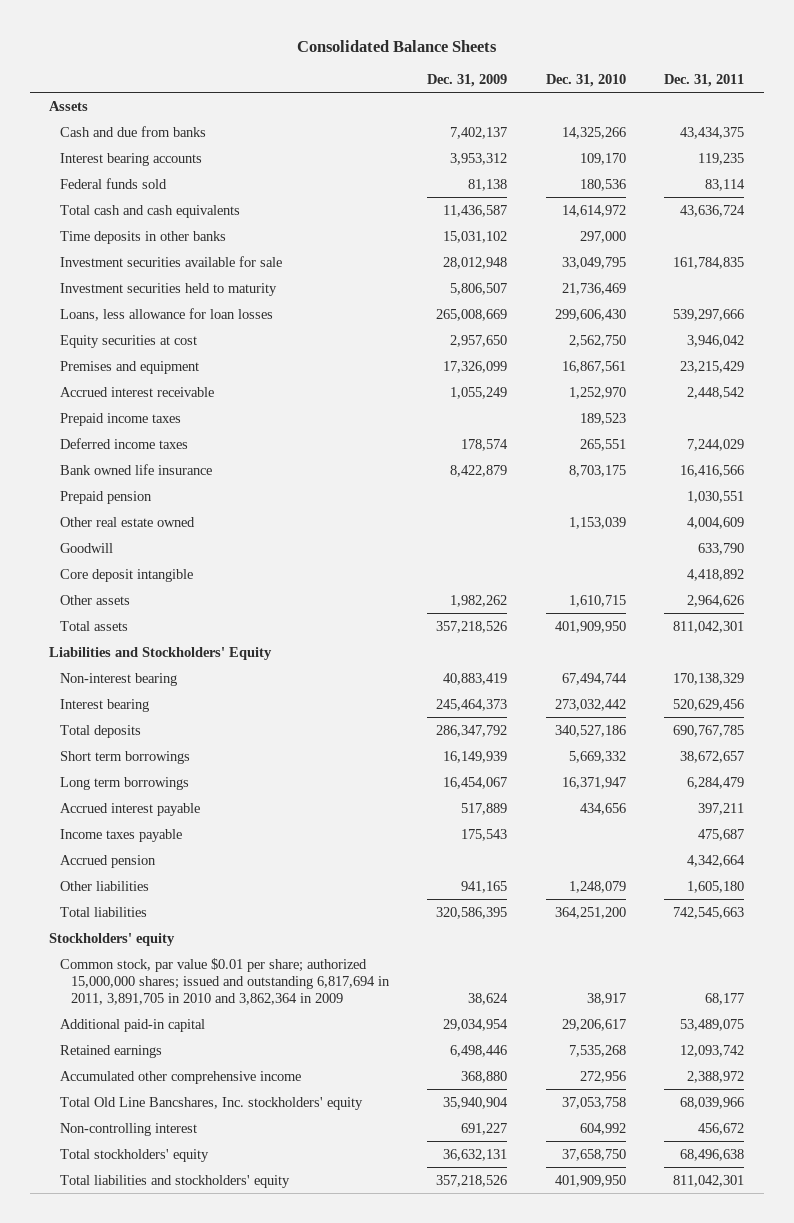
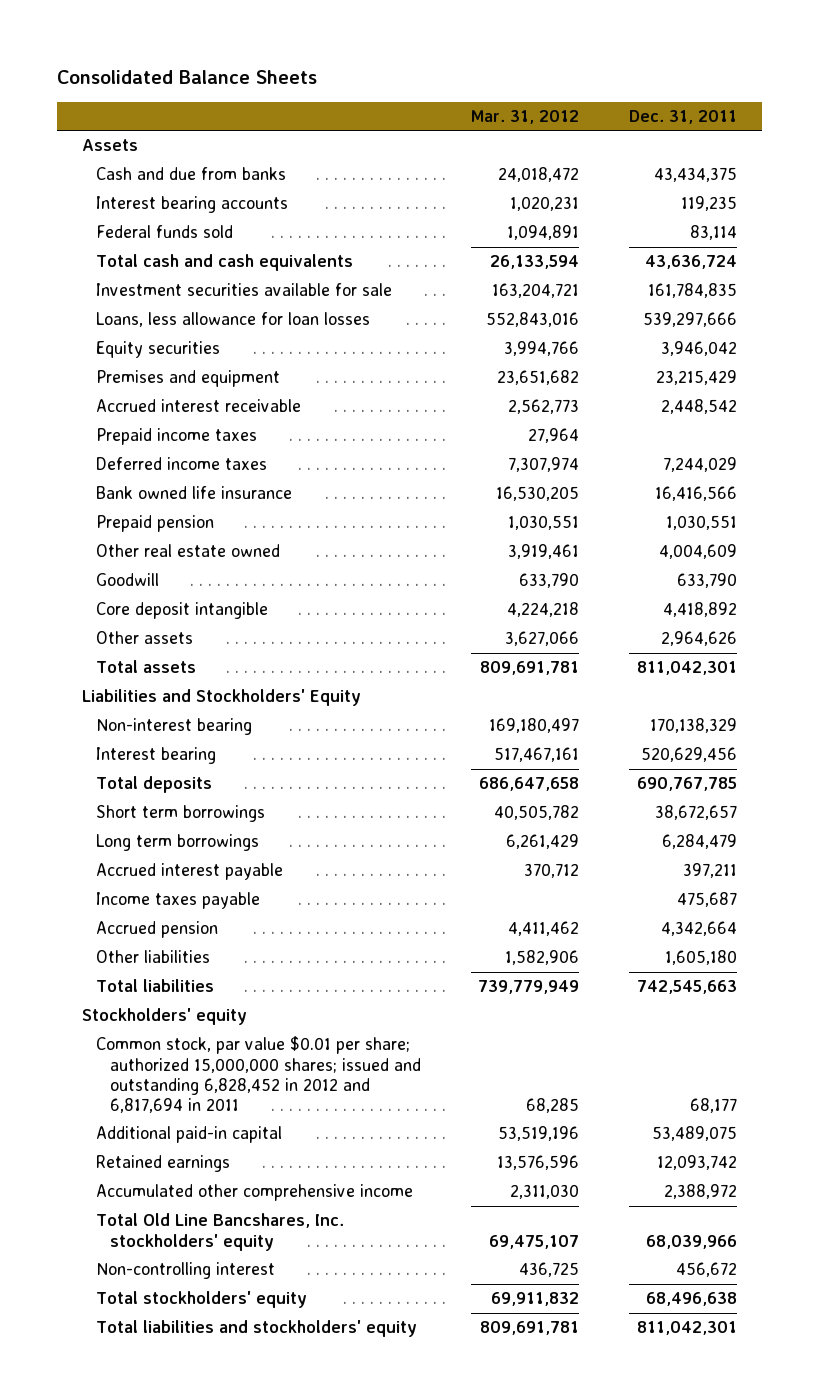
[427,74,508,88] Dec. 31, 2009 -> none
[545,74,626,88] Dec. 31, 2010 -> none
none -> [470,109,579,124] Mar. 31, 2012
[60,230,227,244] Time deposits in other banks -> none
[60,282,278,296] Investment securities held to maturity -> none
[60,334,198,348] Equity securities at cost -> [95,341,220,359] Equity securities
[60,957,390,1005] Common stock, par value $0.01 per share; authorized 15,000,000 shares; issued and outstanding 6,817,694 in 2011, 3,891,705 in 2010 and 3,862,364 in 2009 -> [95,1036,421,1114] Common stock, par value $0.01 per share; authorized 15,000,000 shares; issued and outstanding 6,828,452 in 2012 and 6,817,694 in 2011

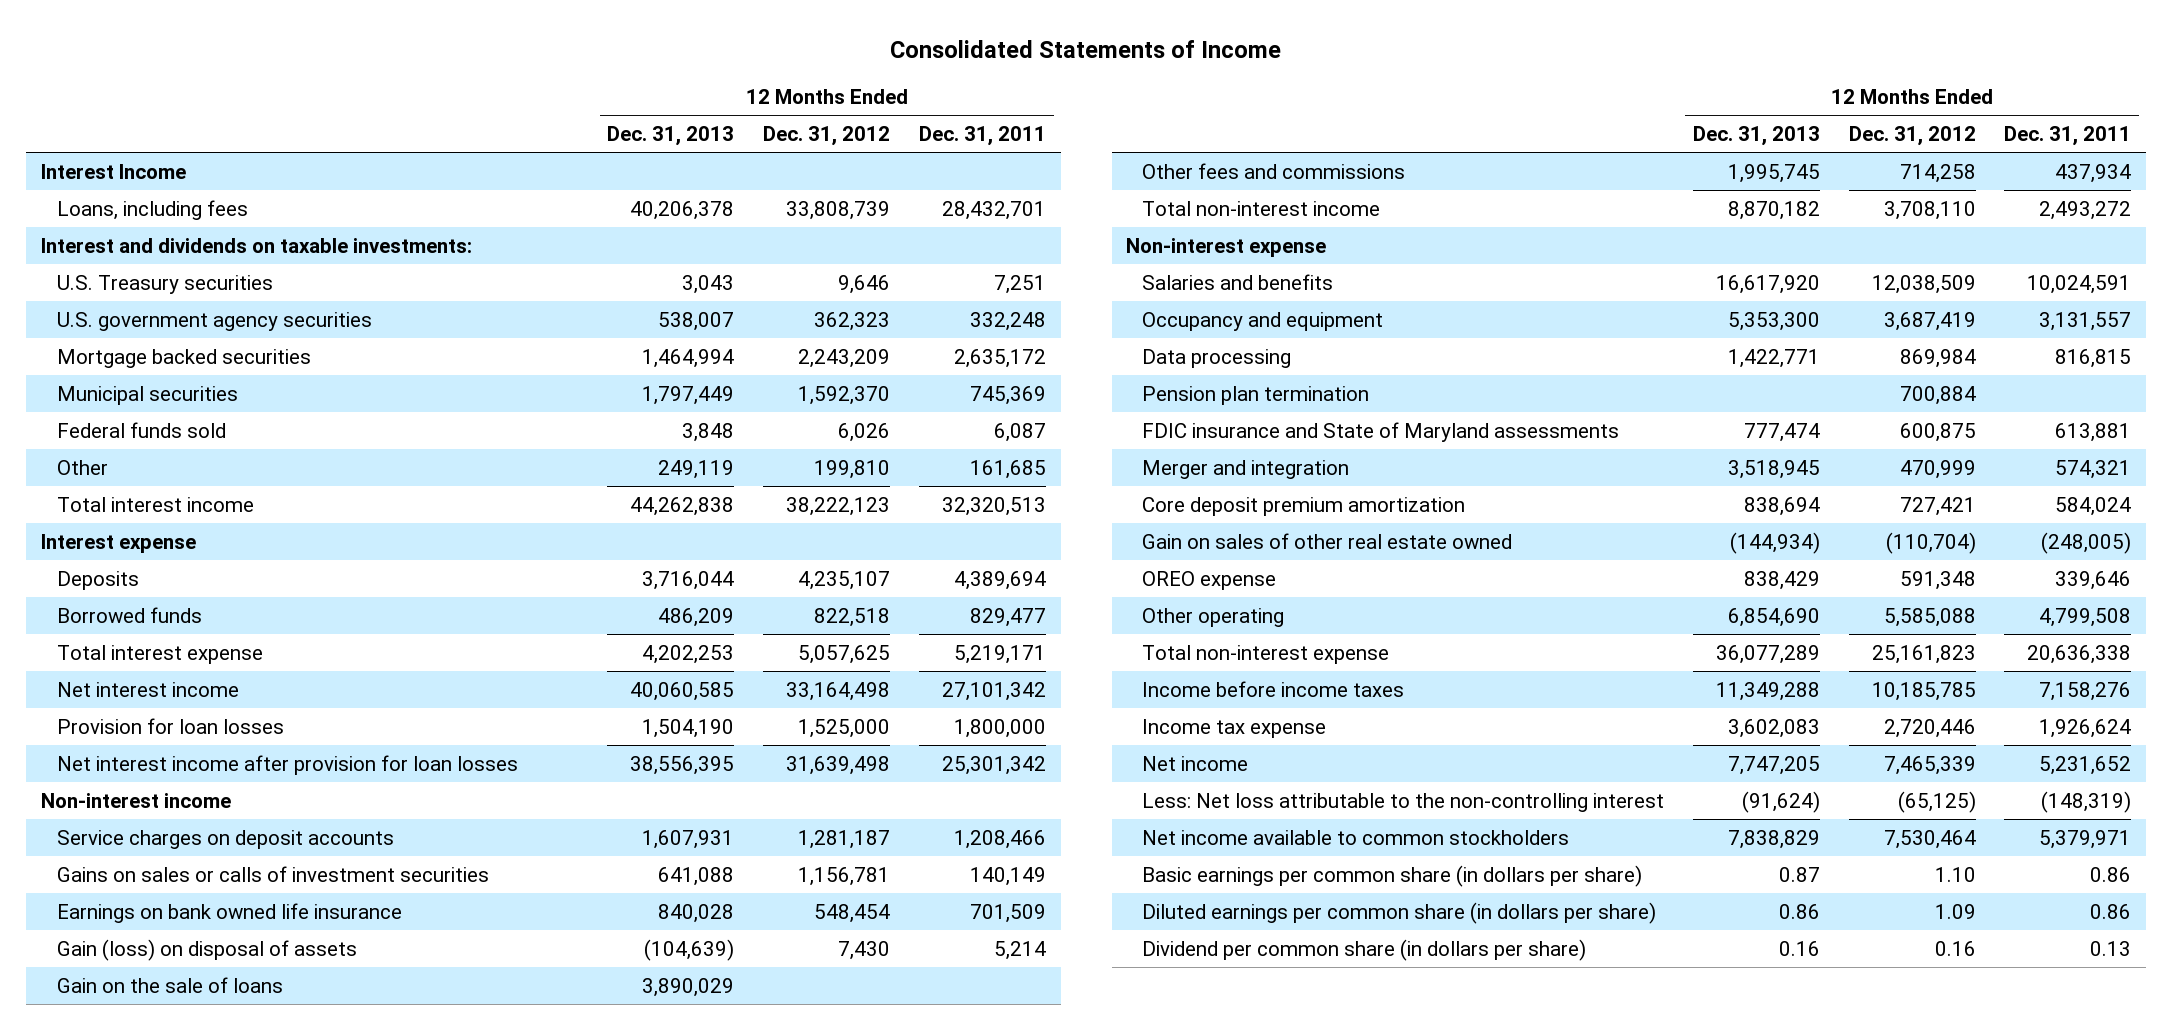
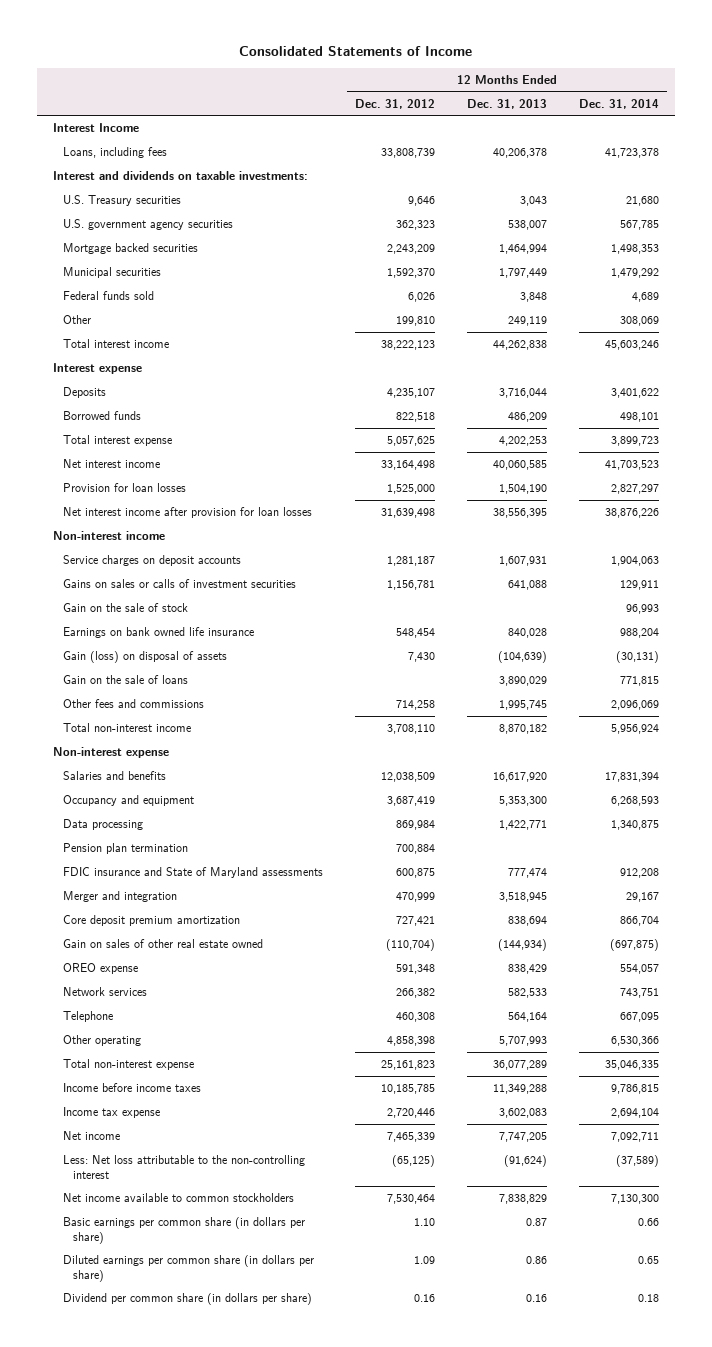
[919,125,1047,146] Dec. 31, 2011 -> none
none -> [578,98,659,109] Dec. 31, 2014
none -> [62,603,188,613] Gain on the sale of stock
none -> [62,987,147,997] Network services
none -> [62,1011,113,1023] Telephone
[1727,607,1820,627] 6,854,690 -> [498,1036,547,1047] 5,707,993
[1883,607,1976,627] 5,585,088 -> [386,1036,435,1047] 4,858,398

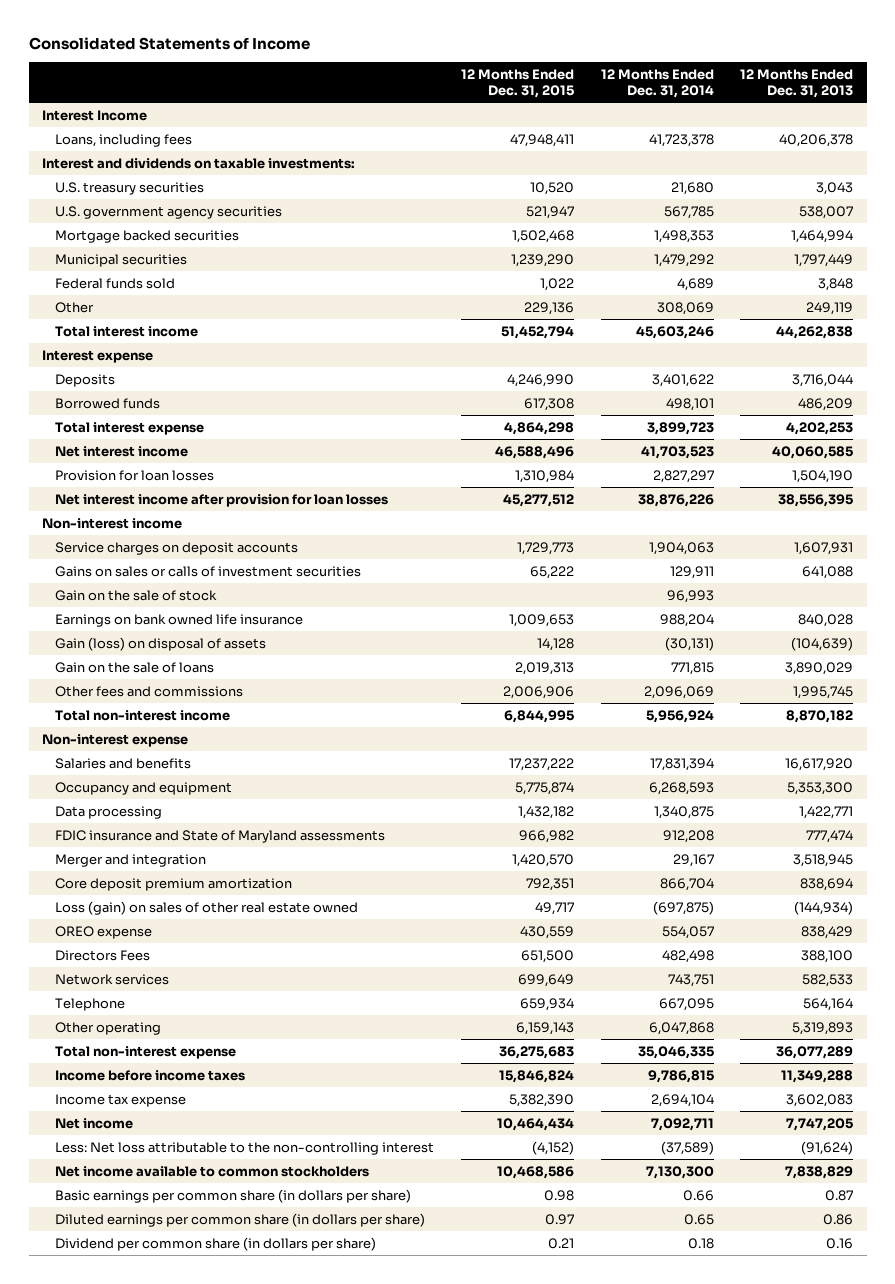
[354,98,435,109] Dec. 31, 2012 -> none
none -> [461,68,575,98] 12 Months Ended Dec. 31, 2015
[62,195,181,207] U.S. Treasury securities -> [55,181,205,195] U.S. treasury securities
[62,843,188,855] Pension plan termination -> none
[62,939,263,949] Gain on sales of other real estate owned -> [55,900,359,915] Loss (gain) on sales of other real estate owned
none -> [55,949,151,961] Directors Fees
[498,1036,547,1047] 5,707,993 -> [792,1021,854,1035] 5,319,893
[610,1036,659,1047] 6,530,366 -> [648,1021,714,1035] 6,047,868

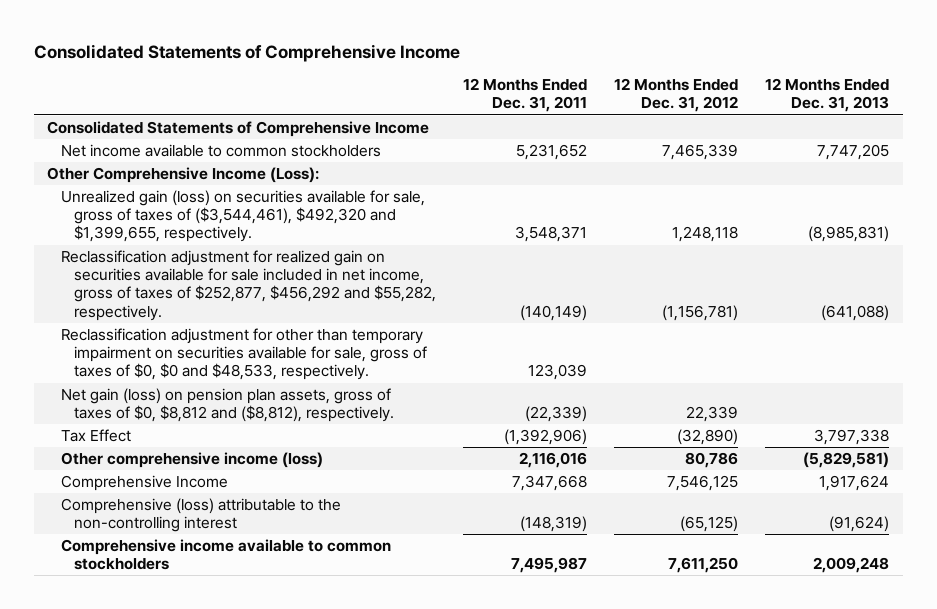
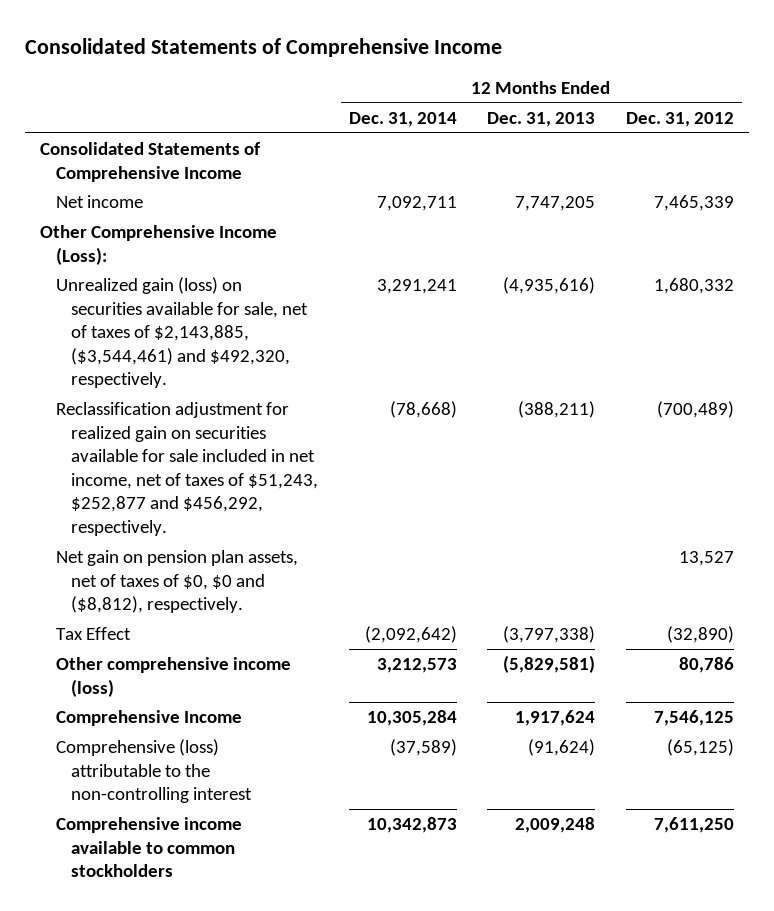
[462,78,587,113] 12 Months Ended Dec. 31, 2011 -> none
none -> [348,111,457,127] Dec. 31, 2014
[60,143,381,157] Net income available to common stockholders -> [55,194,143,208] Net income
[60,327,427,381] Reclassification adjustment for other than temporary impairment on securities available for sale, gross of taxes of $0, $0 and $48,533, respectively. -> none
[60,189,425,243] Unrealized gain (loss) on securities available for sale, gross of taxes of ($3,544,461), $492,320 and $1,399,655, respectively. -> [55,276,309,389] Unrealized gain (loss) on securities available for sale, net of taxes of $2,143,885, ($3,544,461) and $492,320, respectively.
[672,226,739,243] 1,248,118 -> [653,277,734,294] 1,680,332
[808,226,890,243] (8,985,831) -> [503,276,596,294] (4,935,616)
[60,249,436,321] Reclassification adjustment for realized gain on securities available for sale included in net income, gross of taxes of $252,877, $456,292 and $55,282, respectively. -> [55,401,319,536] Reclassification adjustment for realized gain on securities available for sale included in net income, net of taxes of $51,243, $252,877 and $456,292, respectively.
[662,304,739,321] (1,156,781) -> [656,400,734,418] (700,489)
[821,304,890,321] (641,088) -> [518,400,596,418] (388,211)
[60,387,394,423] Net gain (loss) on pension plan assets, gross of taxes of $0, $8,812 and ($8,812), respectively. -> [55,549,298,614] Net gain on pension plan assets, net of taxes of $0, $0 and ($8,812), respectively.
[686,406,739,423] 22,339 -> [678,550,734,566] 13,527
[814,428,890,445] 3,797,338 -> [503,625,596,643] (3,797,338)

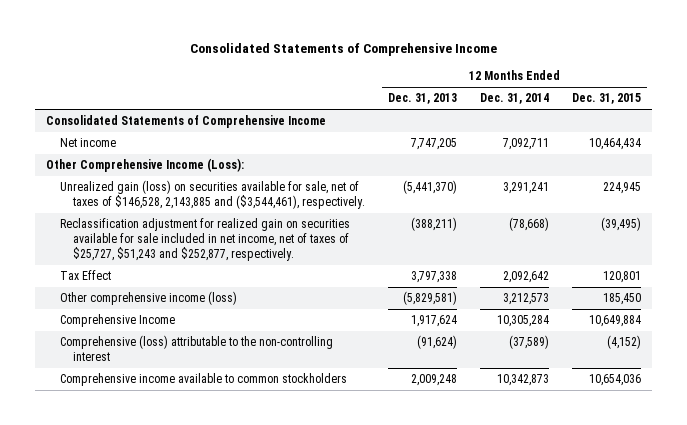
[625,111,734,127] Dec. 31, 2012 -> none
none -> [571,93,641,105] Dec. 31, 2015
[55,549,298,614] Net gain on pension plan assets, net of taxes of $0, $0 and ($8,812), respectively. -> none
[55,276,309,389] Unrealized gain (loss) on securities available for sale, net of taxes of $2,143,885, ($3,544,461) and $492,320, respectively. -> [59,180,366,210] Unrealized gain (loss) on securities available for sale, net of taxes of $146,528, 2,143,885 and ($3,544,461), respectively.
[503,276,596,294] (4,935,616) -> [403,180,458,195] (5,441,370)
[55,401,319,536] Reclassification adjustment for realized gain on securities available for sale included in net income, net of taxes of $51,243, $252,877 and $456,292, respectively. -> [59,218,350,261] Reclassification adjustment for realized gain on securities available for sale included in net income, net of taxes of $25,727, $51,243 and $252,877, respectively.
[364,625,457,643] (2,092,642) -> [503,271,550,284] 2,092,642
[503,625,596,643] (3,797,338) -> [411,271,458,284] 3,797,338

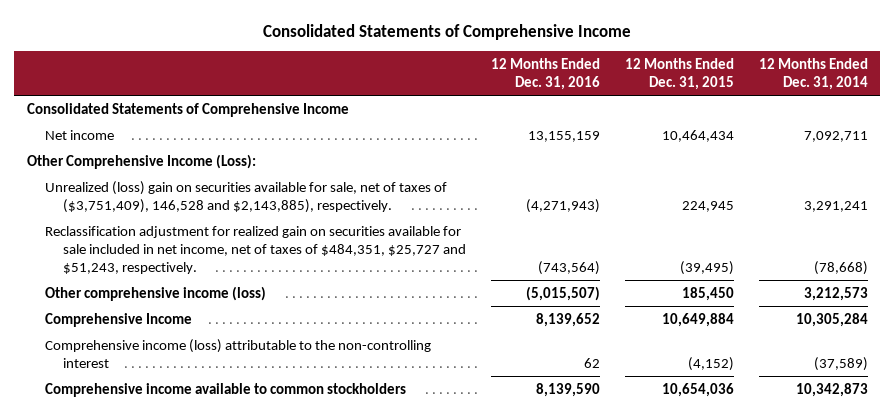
[388,93,458,105] Dec. 31, 2013 -> none
none -> [490,57,600,91] 12 Months Ended Dec. 31, 2016
[59,270,111,281] Tax Effect -> none
[59,180,366,210] Unrealized gain (loss) on securities available for sale, net of taxes of $146,528, 2,143,885 and ($3,544,461), respectively. -> [44,180,447,213] Unrealized (loss) gain on securities available for sale, net of taxes of ($3,751,409), 146,528 and $2,143,885), respectively.
[59,218,350,261] Reclassification adjustment for realized gain on securities available for sale included in net income, net of taxes of $25,727, $51,243 and $252,877, respectively. -> [44,225,466,275] Reclassification adjustment for realized gain on securities available for sale included in net income, net of taxes of $484,351, $25,727 and $51,243, respectively.
[59,335,333,362] Comprehensive (loss) attributable to the non-controlling interest -> [44,338,431,368] Comprehensive income (loss) attributable to the non-controlling interest

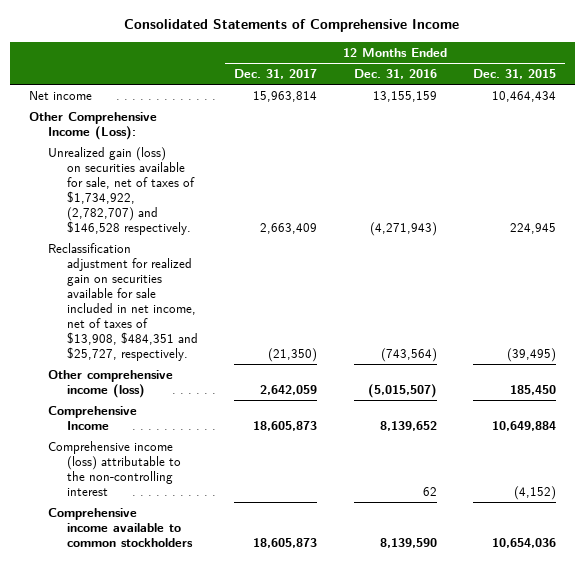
[758,57,868,91] 12 Months Ended Dec. 31, 2014 -> none
none -> [234,68,318,79] Dec. 31, 2017
[26,102,349,117] Consolidated Statements of Comprehensive Income -> none
[44,180,447,213] Unrealized (loss) gain on securities available for sale, net of taxes of ($3,751,409), 146,528 and $2,143,885), respectively. -> [47,146,195,236] Unrealized gain (loss) on securities available for sale, net of taxes of $1,734,922, (2,782,707) and $146,528 respectively.
[44,225,466,275] Reclassification adjustment for realized gain on securities available for sale included in net income, net of taxes of $484,351, $25,727 and $51,243, respectively. -> [47,242,198,362] Reclassification adjustment for realized gain on securities available for sale included in net income, net of taxes of $13,908, $484,351 and $25,727, respectively.

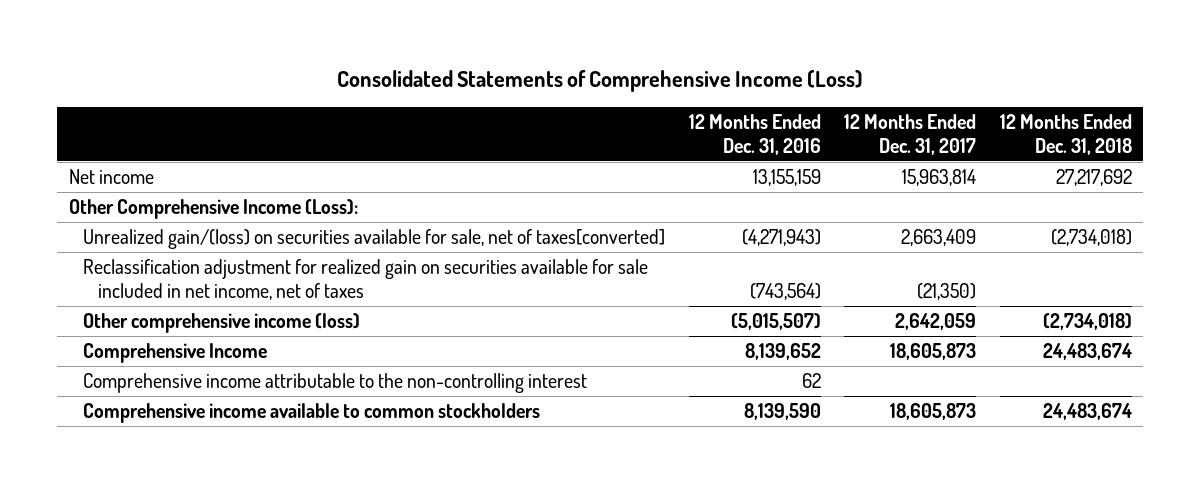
[124,19,460,33] Consolidated Statements of Comprehensive Income -> [337,70,864,93] Consolidated Statements of Comprehensive Income (Loss)
[473,68,557,79] Dec. 31, 2015 -> none
none -> [999,113,1132,155] 12 Months Ended Dec. 31, 2018
[47,146,195,236] Unrealized gain (loss) on securities available for sale, net of taxes of $1,734,922, (2,782,707) and $146,528 respectively. -> [83,229,666,250] Unrealized gain/(loss) on securities available for sale, net of taxes[converted]
[47,242,198,362] Reclassification adjustment for realized gain on securities available for sale included in net income, net of taxes of $13,908, $484,351 and $25,727, respectively. -> [83,259,649,301] Reclassification adjustment for realized gain on securities available for sale included in net income, net of taxes
[47,440,181,496] Comprehensive income (loss) attributable to the non-controlling interest -> [83,373,588,394] Comprehensive income attributable to the non-controlling interest

